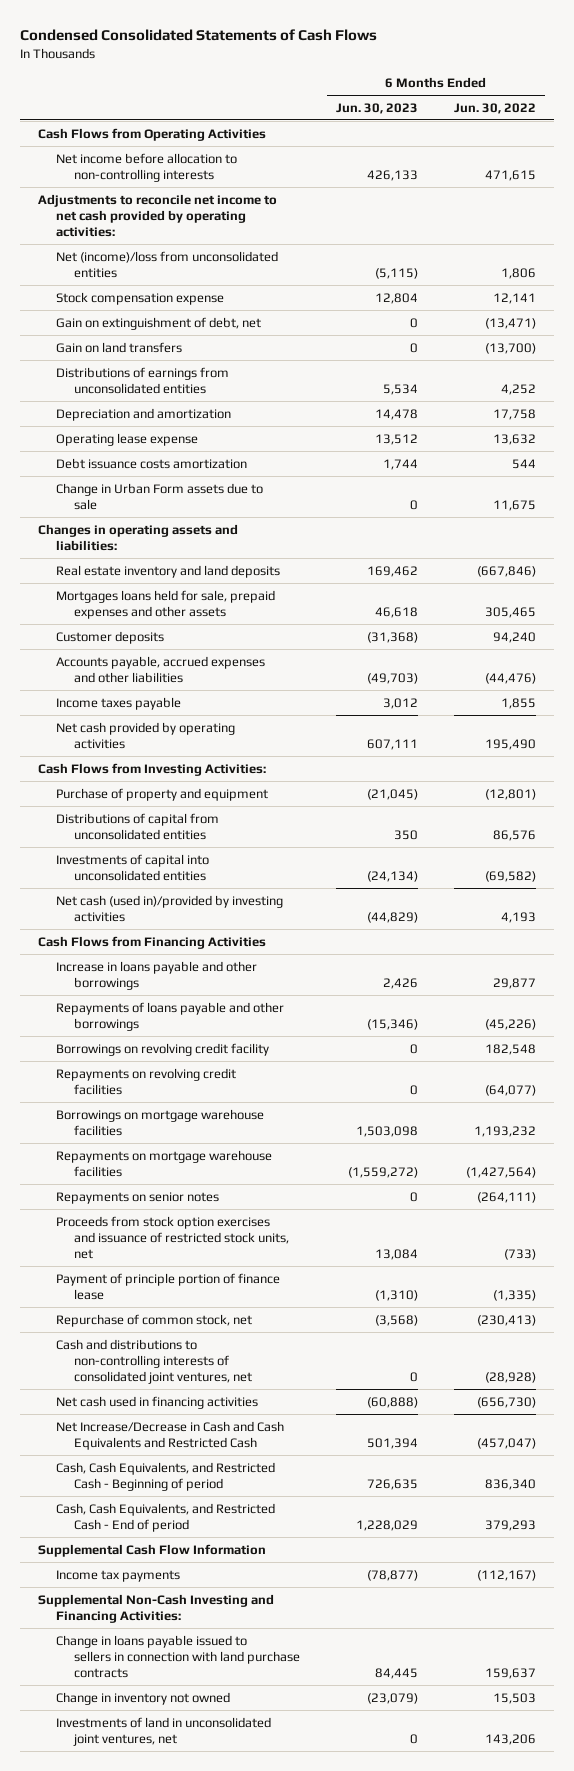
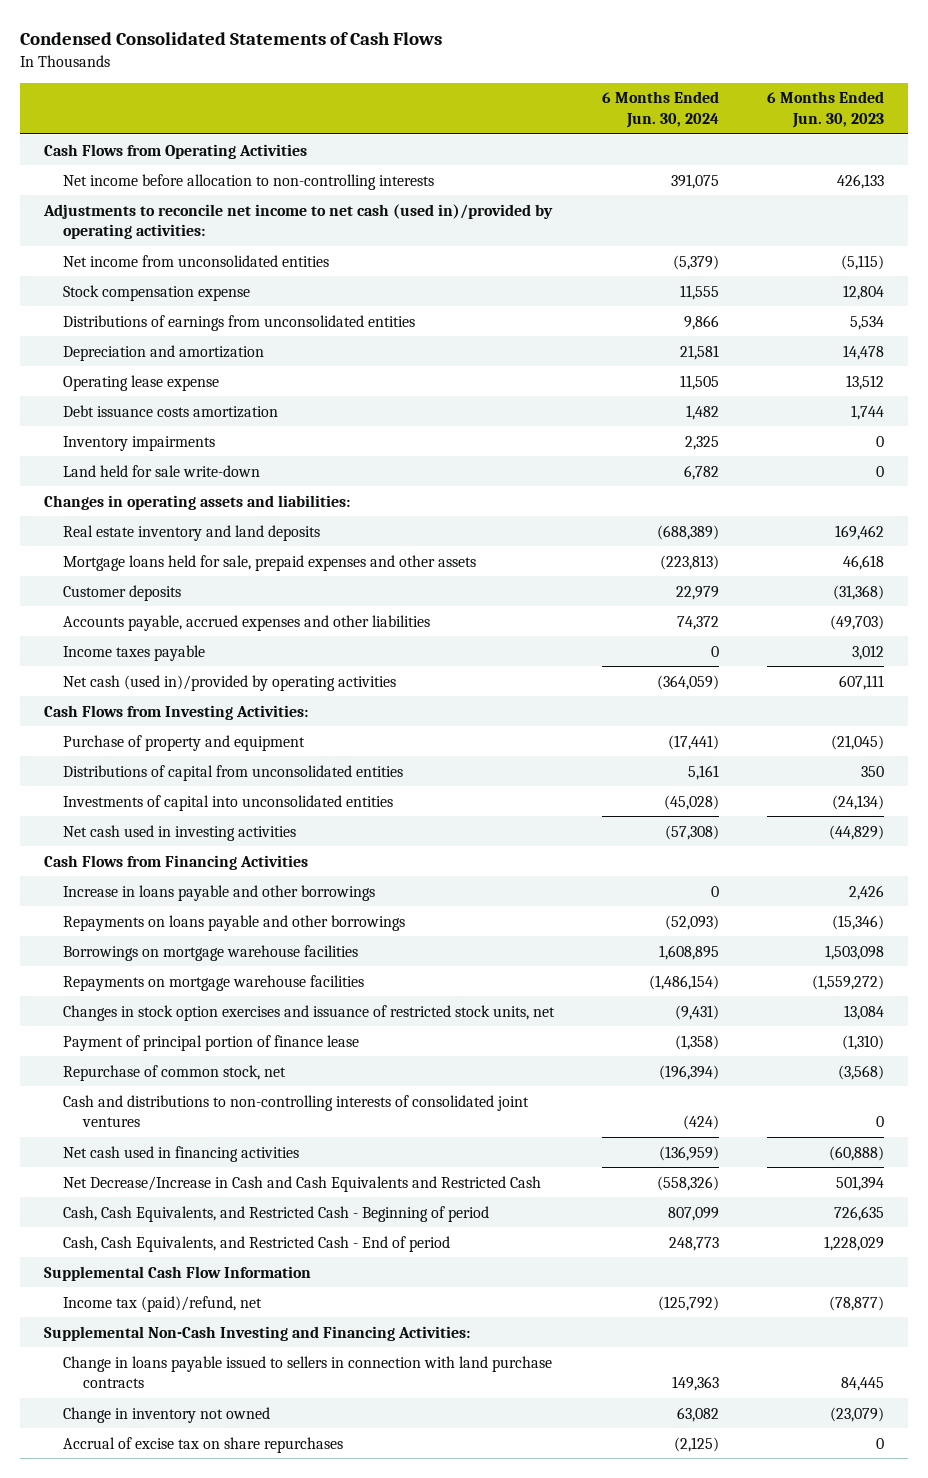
[453,102,536,114] Jun. 30, 2022 -> none
none -> [602,91,720,128] 6 Months Ended Jun. 30, 2024
[38,193,278,237] Adjustments to reconcile net income to net cash provided by operating activities: -> [42,203,553,240] Adjustments to reconcile net income to net cash (used in)/provided by operating activities:
[56,250,279,278] Net (income)/loss from unconsolidated entities -> [63,254,330,267] Net income from unconsolidated entities
[56,316,262,330] Gain on extinguishment of debt, net -> none
[56,341,183,353] Gain on land transfers -> none
[56,482,264,510] Change in Urban Form assets due to sale -> none
none -> [63,435,216,451] Inventory impairments
none -> [63,464,261,477] Land held for sale write-down
[56,589,276,619] Mortgages loans held for sale, prepaid expenses and other assets -> [63,554,477,571] Mortgage loans held for sale, prepaid expenses and other assets
[56,721,236,749] Net cash provided by operating activities -> [63,674,397,691] Net cash (used in)/provided by operating activities
[56,894,284,922] Net cash (used in)/provided by investing activities -> [63,824,297,841] Net cash used in investing activities
[56,1042,270,1056] Borrowings on revolving credit facility -> none
[56,1067,237,1095] Repayments on revolving credit facilities -> none
[56,1001,285,1031] Repayments of loans payable and other borrowings -> [63,914,406,931] Repayments on loans payable and other borrowings
[56,1191,220,1204] Repayments on senior notes -> none
[56,1215,289,1259] Proceeds from stock option exercises and issuance of restricted stock units, net -> [63,1004,556,1021] Changes in stock option exercises and issuance of restricted stock units, net
[56,1272,281,1300] Payment of principle portion of finance lease -> [63,1034,360,1051] Payment of principal portion of finance lease
[56,1338,252,1384] Cash and distributions to non-controlling interests of consolidated joint ventures, net -> [63,1094,530,1128] Cash and distributions to non-controlling interests of consolidated joint ventures
[56,1420,285,1450] Net Increase/Decrease in Cash and Cash Equivalents and Restricted Cash -> [63,1175,542,1192] Net Decrease/Increase in Cash and Cash Equivalents and Restricted Cash
[56,1569,181,1582] Income tax payments -> [63,1295,263,1312] Income tax (paid)/refund, net
[56,1716,272,1746] Investments of land in unconsolidated joint ventures, net -> none
none -> [63,1436,344,1453] Accrual of excise tax on share repurchases

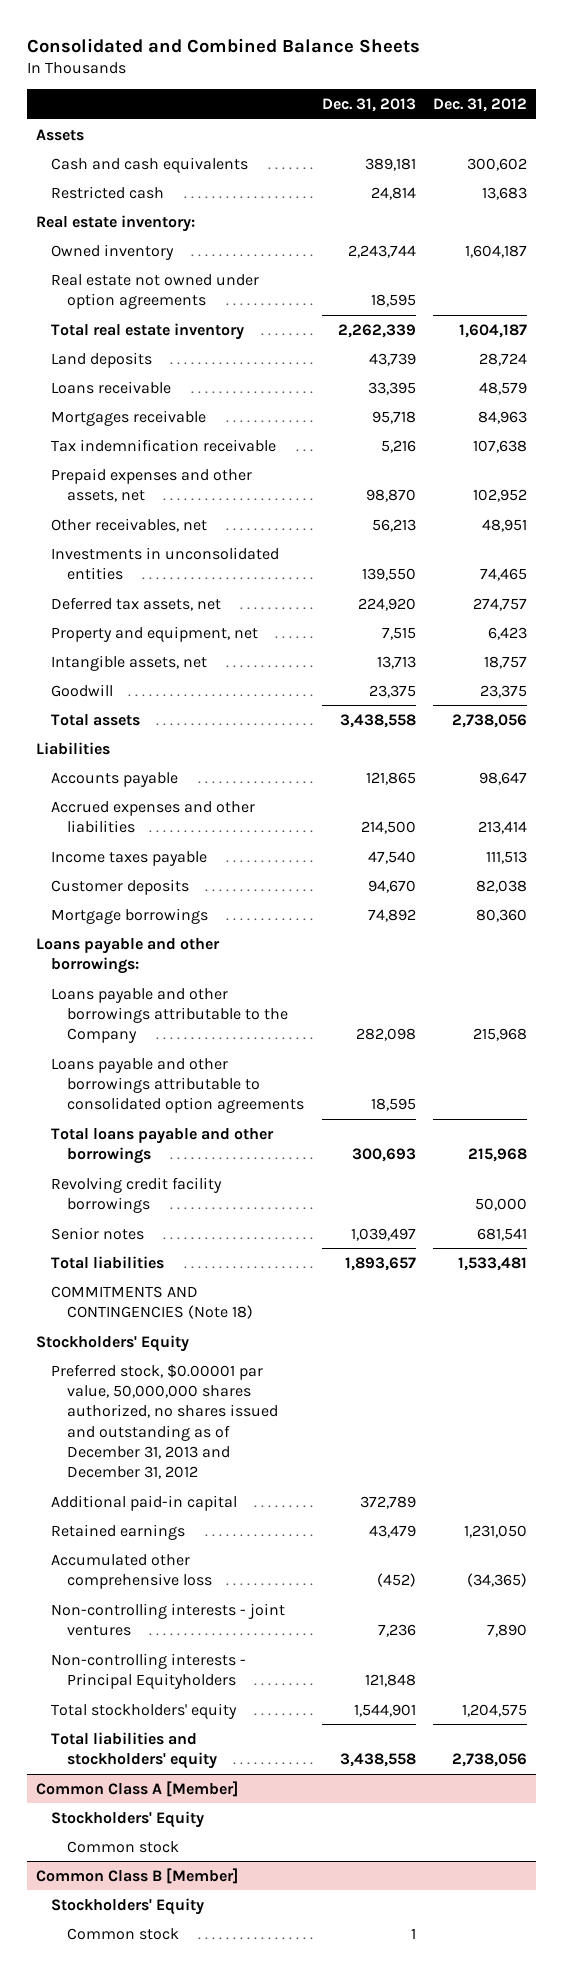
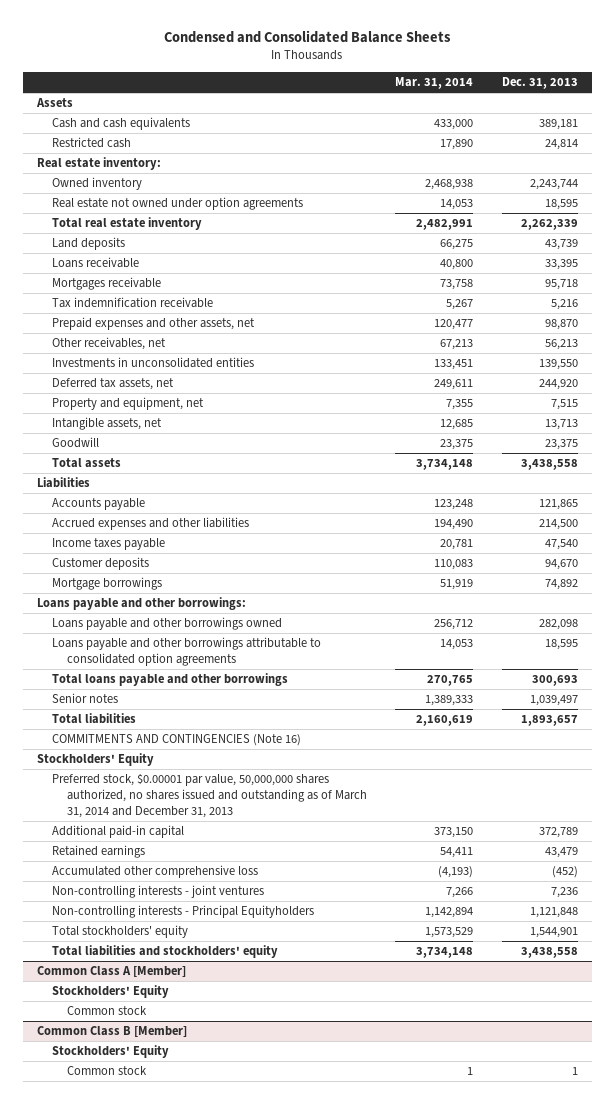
[26,37,420,53] Consolidated and Combined Balance Sheets -> [164,30,452,44] Condensed and Consolidated Balance Sheets
[433,98,528,113] Dec. 31, 2012 -> none
none -> [395,77,474,90] Mar. 31, 2014
[357,597,416,611] 224,920 -> [538,379,578,391] 244,920
[51,987,288,1044] Loans payable and other borrowings attributable to the Company -> [51,617,282,631] Loans payable and other borrowings owned
[51,1176,223,1214] Revolving credit facility borrowings -> none
[51,1285,253,1320] COMMITMENTS AND CONTINGENCIES (Note 18) -> [51,734,301,747] COMMITMENTS AND CONTINGENCIES (Note 16)
[51,1363,278,1480] Preferred stock, $0.00001 par value, 50,000,000 shares authorized, no shares issued and outstanding as of December 31, 2013 and December 31, 2012 -> [51,773,367,818] Preferred stock, $0.00001 par value, 50,000,000 shares authorized, no shares issued and outstanding as of March 31, 2014 and December 31, 2013
[364,1674,416,1688] 121,848 -> [529,907,578,919] 1,121,848

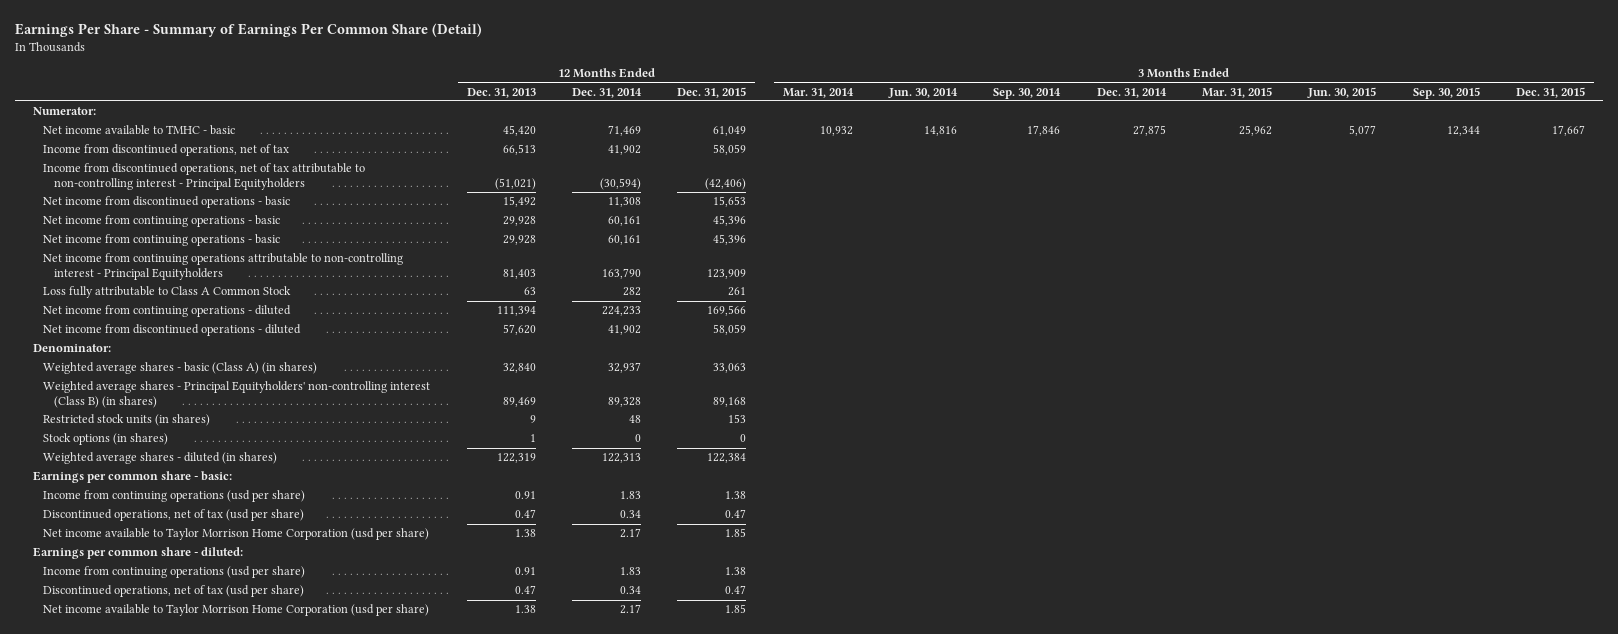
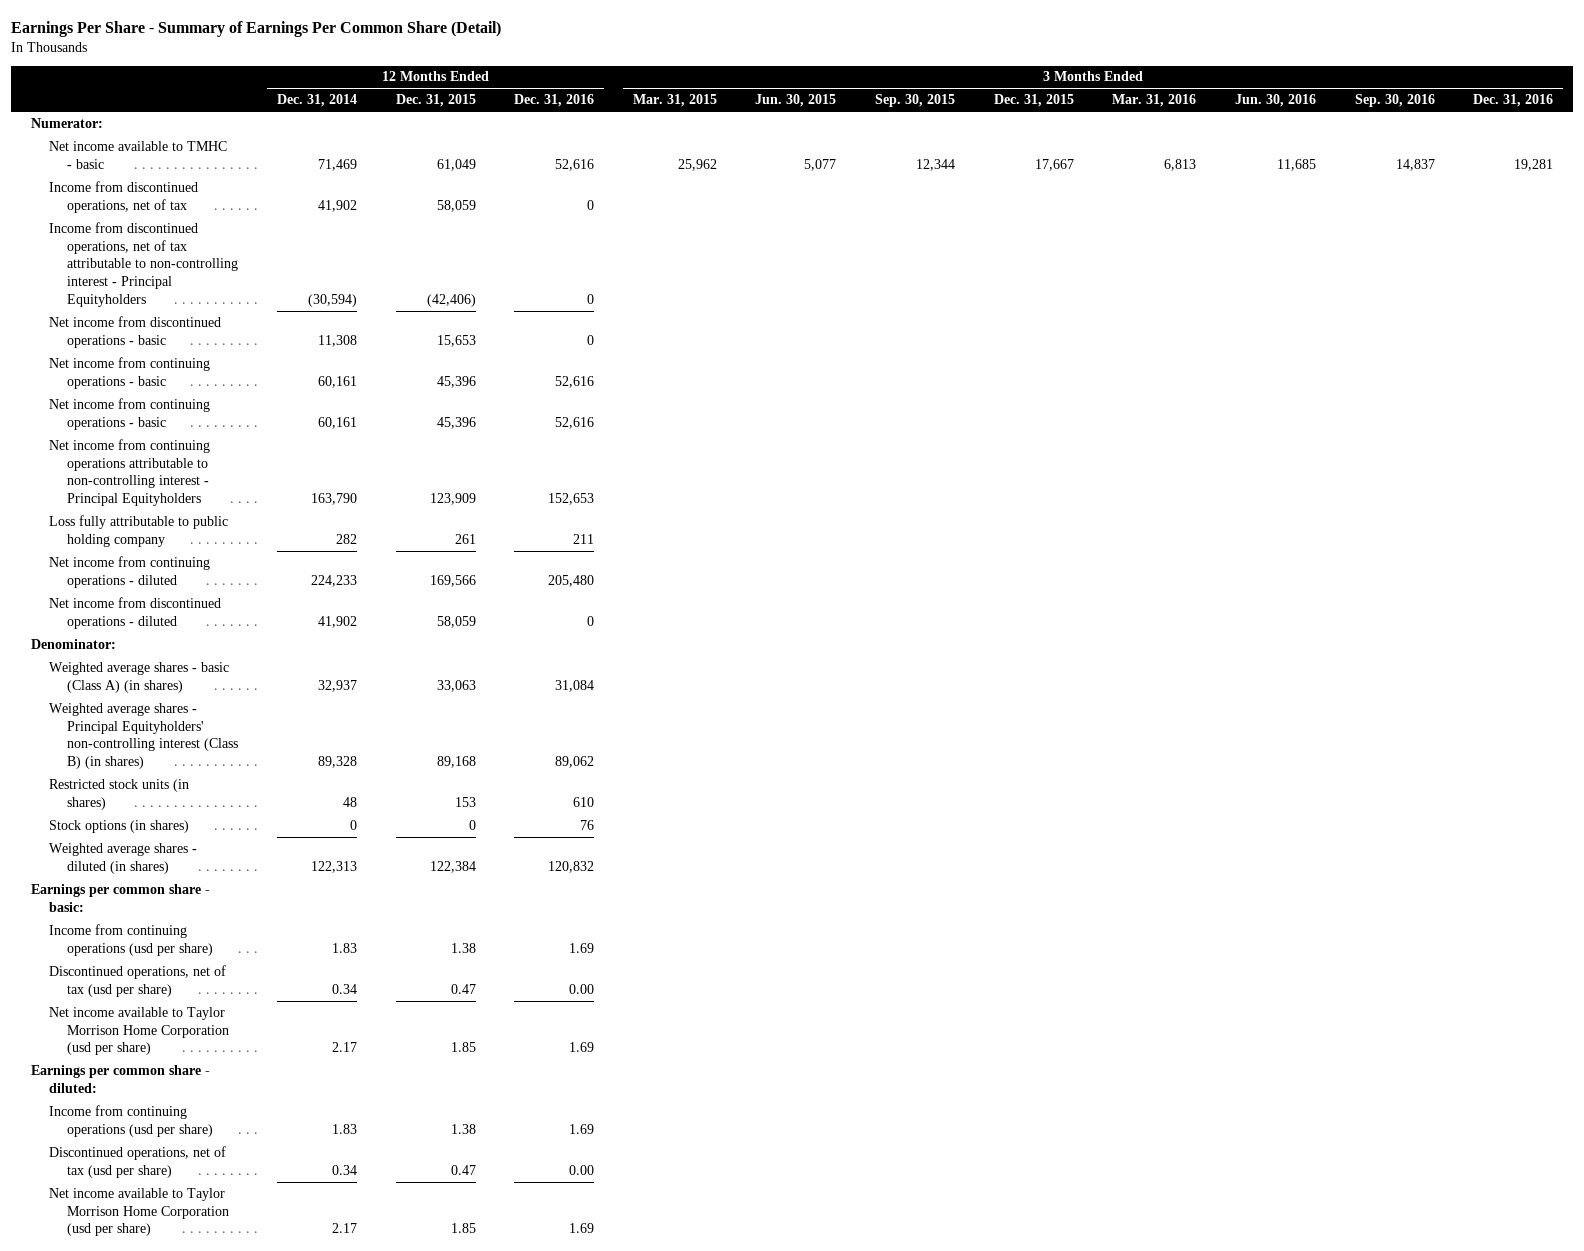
[466,87,536,98] Dec. 31, 2013 -> none
[782,87,854,98] Mar. 31, 2014 -> none
[888,87,959,98] Jun. 30, 2014 -> none
[993,87,1062,99] Sep. 30, 2014 -> none
[1096,87,1167,98] Dec. 31, 2014 -> none
none -> [514,94,595,108] Dec. 31, 2016
none -> [1112,94,1197,108] Mar. 31, 2016
none -> [1235,94,1317,108] Jun. 30, 2016
none -> [1354,94,1435,108] Sep. 30, 2016
none -> [1473,94,1554,108] Dec. 31, 2016
[43,286,292,299] Loss fully attributable to Class A Common Stock -> [48,514,228,547] Loss fully attributable to public holding company

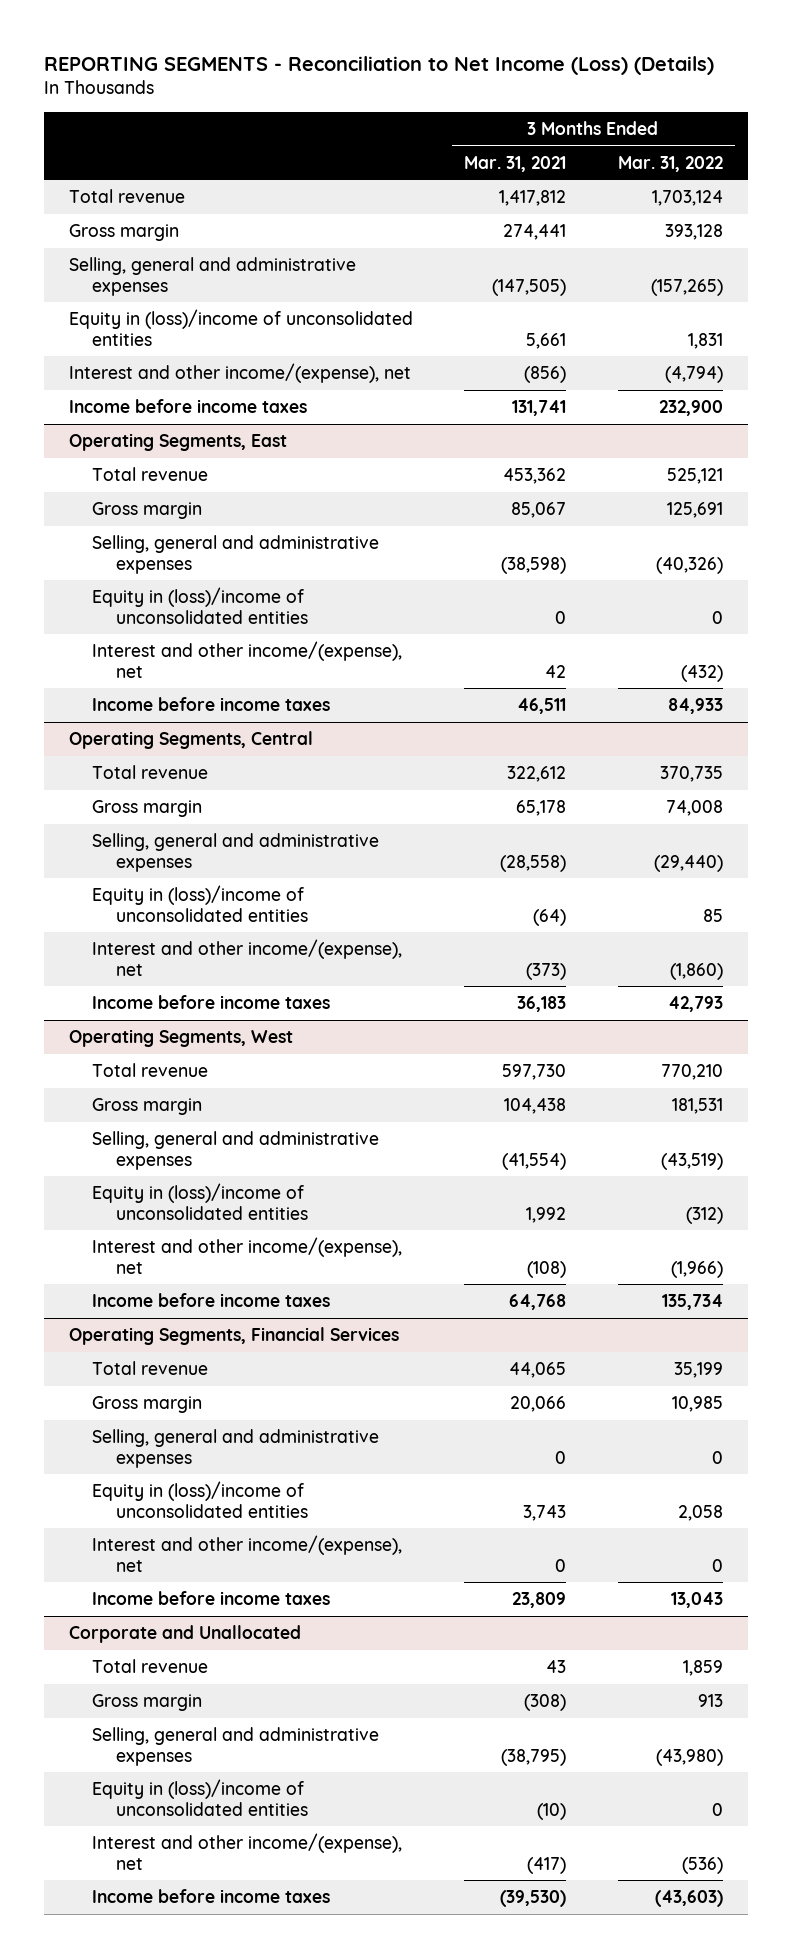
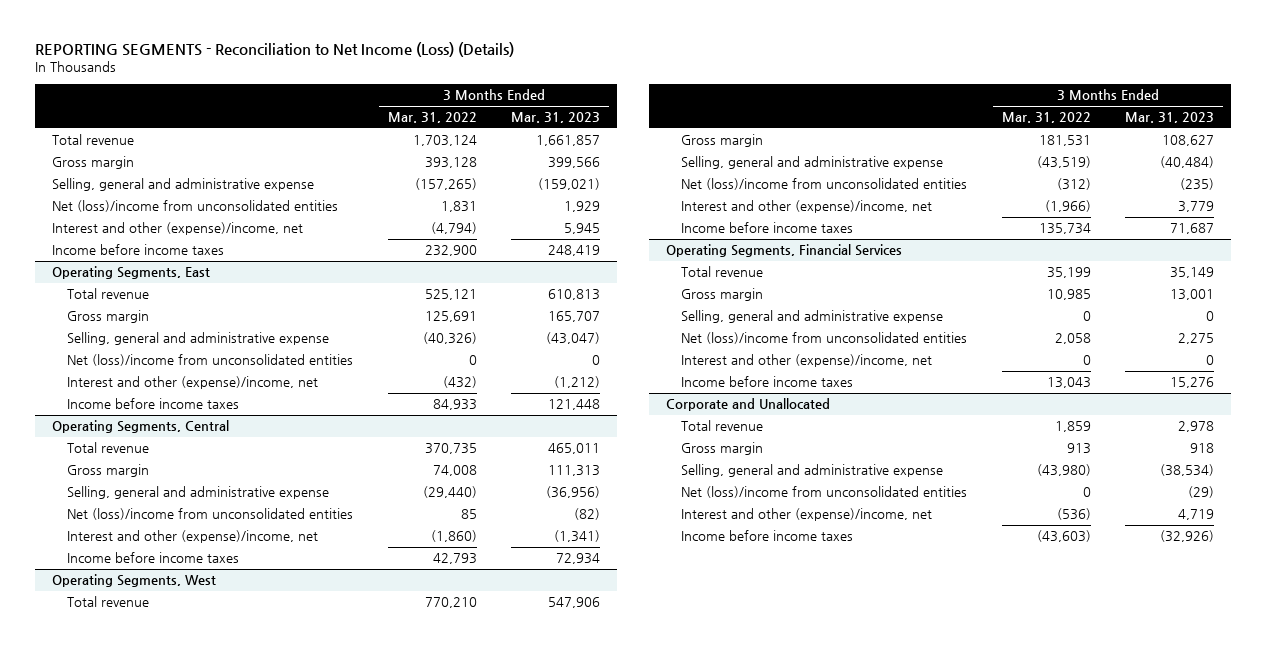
[464,155,567,172] Mar. 31, 2021 -> none
none -> [511,112,601,124] Mar. 31, 2023
[69,257,357,296] Selling, general and administrative expenses -> [52,178,315,192] Selling, general and administrative expense
[69,309,414,346] Equity in (loss)/income of unconsolidated entities -> [52,200,339,213] Net (loss)/income from unconsolidated entities
[69,363,412,384] Interest and other income/(expense), net -> [52,222,304,236] Interest and other (expense)/income, net
[92,535,380,574] Selling, general and administrative expenses -> [67,332,330,346] Selling, general and administrative expense
[92,587,308,624] Equity in (loss)/income of unconsolidated entities -> [67,354,354,367] Net (loss)/income from unconsolidated entities
[92,641,403,678] Interest and other income/(expense), net -> [67,376,319,390] Interest and other (expense)/income, net
[92,833,380,872] Selling, general and administrative expenses -> [67,486,330,500] Selling, general and administrative expense
[92,885,308,922] Equity in (loss)/income of unconsolidated entities -> [67,508,354,521] Net (loss)/income from unconsolidated entities
[92,939,403,976] Interest and other income/(expense), net -> [67,530,319,544] Interest and other (expense)/income, net
[92,1131,380,1170] Selling, general and administrative expenses -> [681,156,944,170] Selling, general and administrative expense
[92,1183,308,1220] Equity in (loss)/income of unconsolidated entities -> [681,178,968,191] Net (loss)/income from unconsolidated entities
[92,1237,403,1274] Interest and other income/(expense), net -> [681,200,933,214] Interest and other (expense)/income, net
[92,1429,380,1468] Selling, general and administrative expenses -> [681,310,944,324] Selling, general and administrative expense
[92,1481,308,1518] Equity in (loss)/income of unconsolidated entities -> [681,332,968,345] Net (loss)/income from unconsolidated entities
[92,1535,403,1572] Interest and other income/(expense), net -> [681,354,933,368] Interest and other (expense)/income, net
[92,1727,380,1766] Selling, general and administrative expenses -> [681,464,944,478] Selling, general and administrative expense
[92,1779,308,1816] Equity in (loss)/income of unconsolidated entities -> [681,486,968,499] Net (loss)/income from unconsolidated entities
[92,1833,403,1870] Interest and other income/(expense), net -> [681,508,933,522] Interest and other (expense)/income, net

